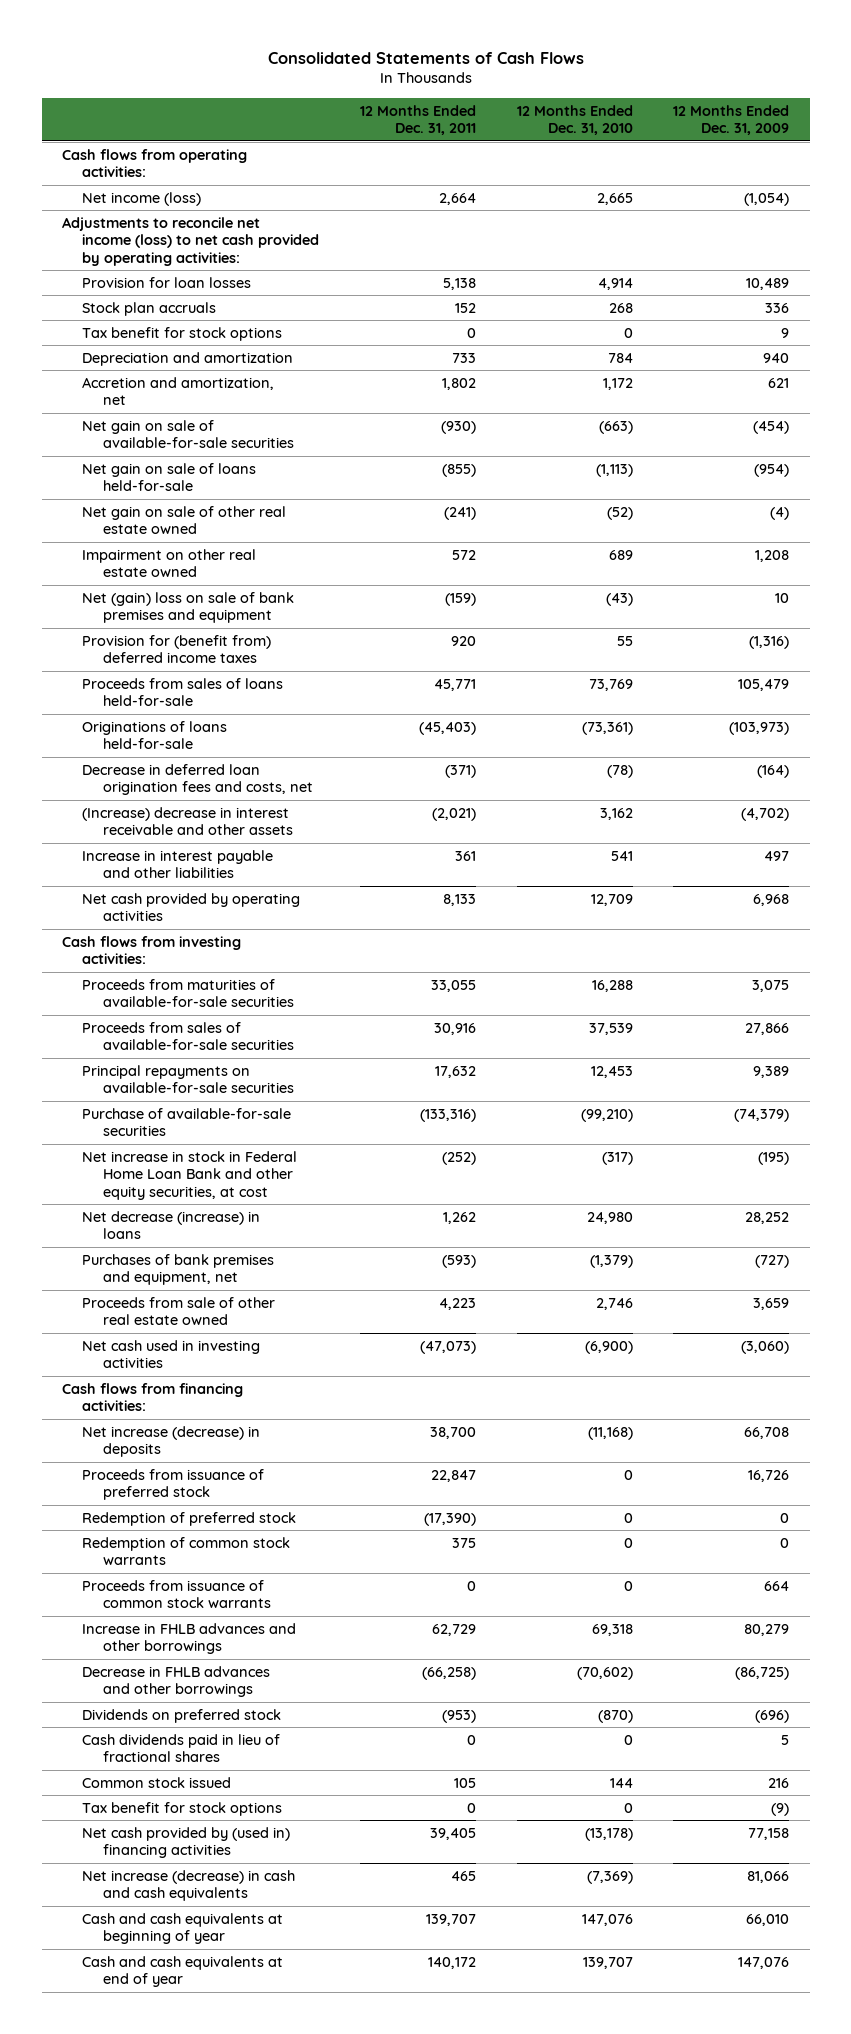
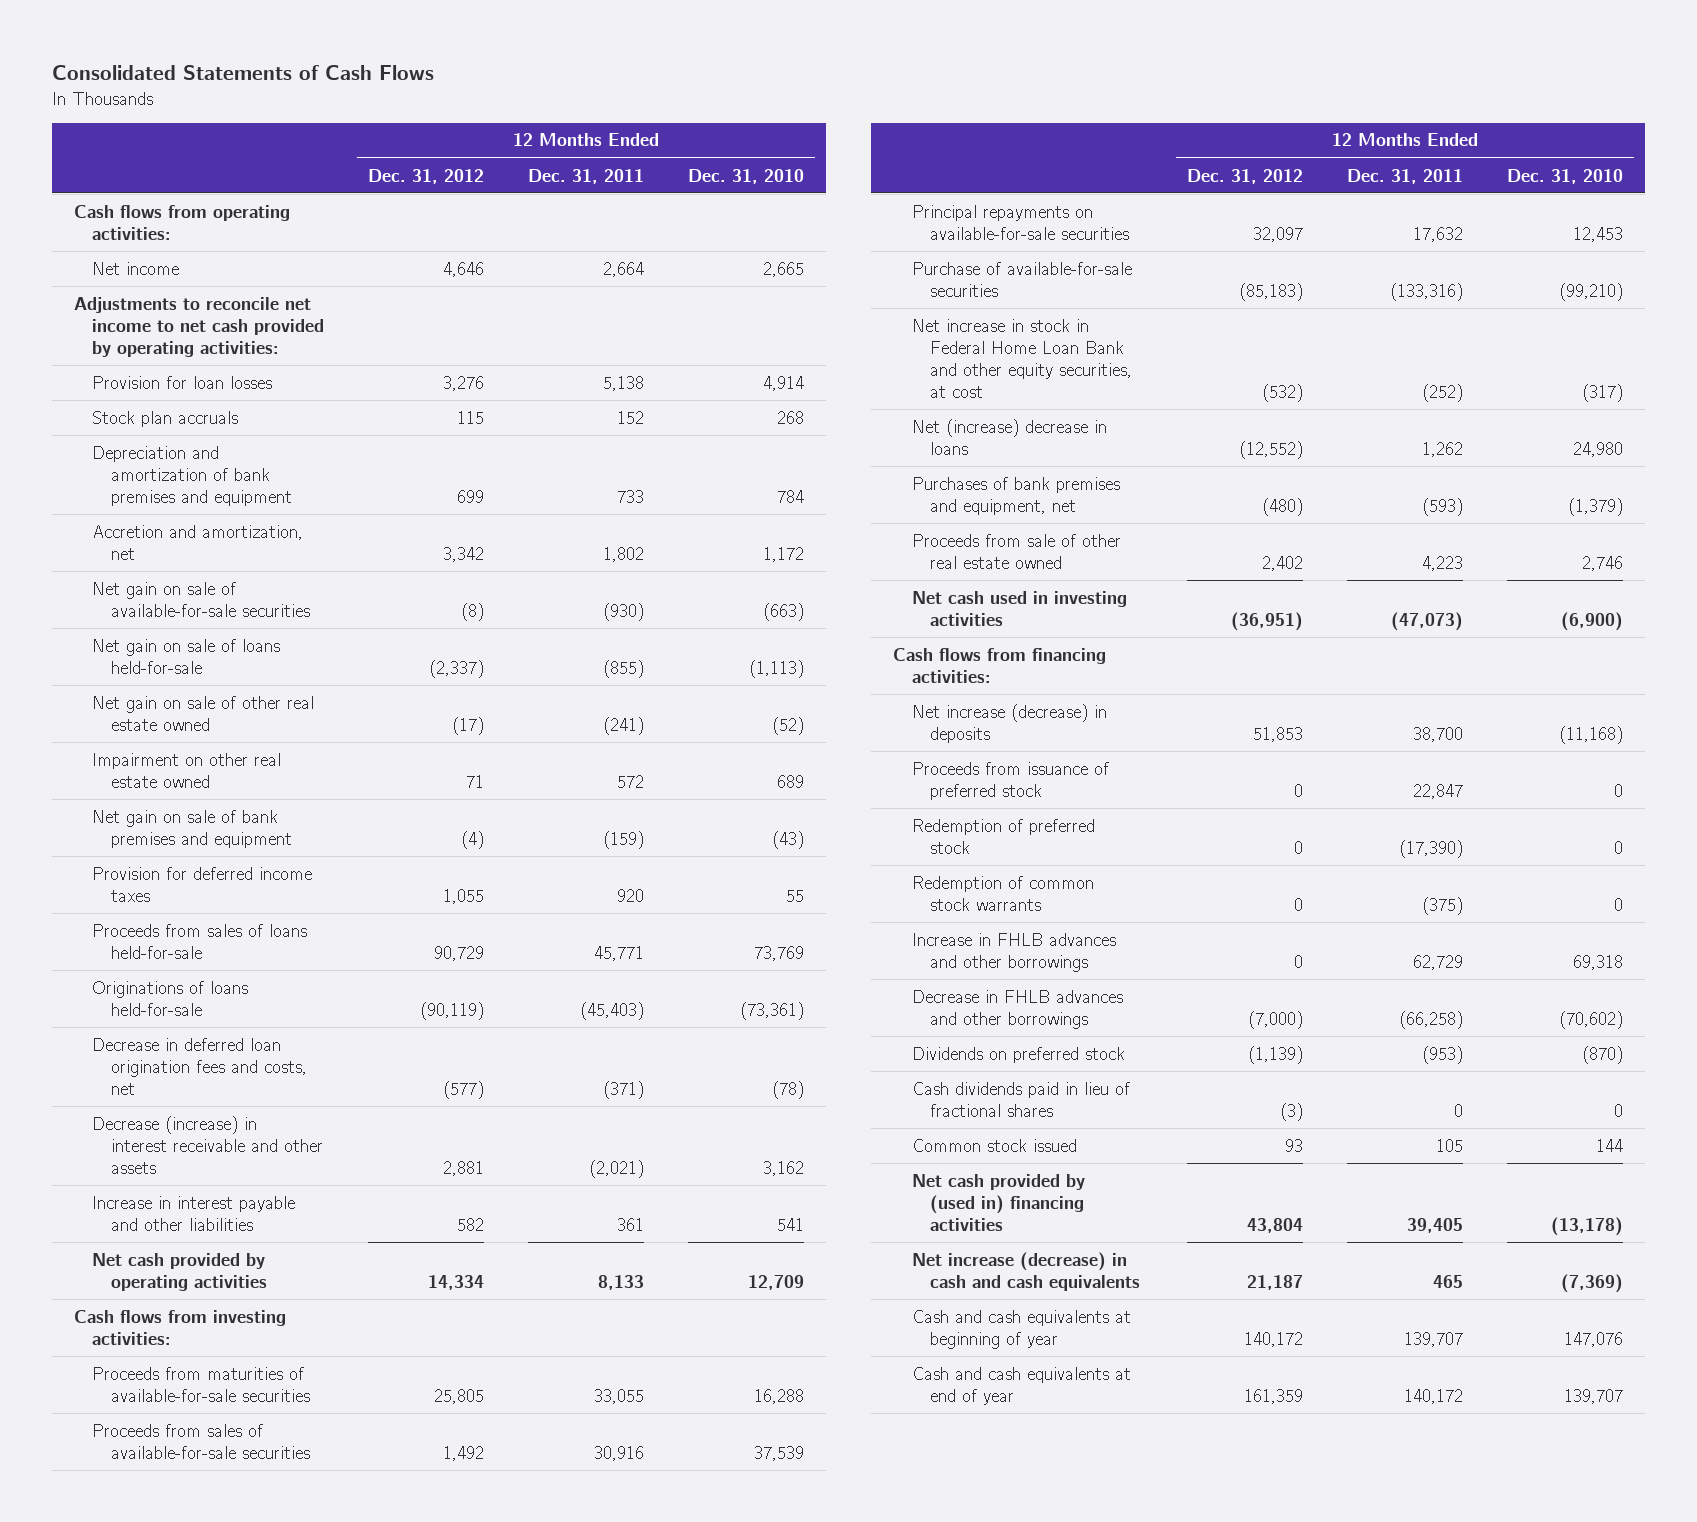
[673,104,790,136] 12 Months Ended Dec. 31, 2009 -> none
none -> [368,168,485,184] Dec. 31, 2012
[82,191,202,206] Net income (loss) -> [92,261,180,275] Net income
[61,216,320,266] Adjustments to reconcile net income (loss) to net cash provided by operating activities: -> [73,296,325,358] Adjustments to reconcile net income to net cash provided by operating activities:
[82,326,283,341] Tax benefit for stock options -> none
[82,351,294,366] Depreciation and amortization -> [92,445,292,507] Depreciation and amortization of bank premises and equipment
[82,591,295,624] Net (gain) loss on sale of bank premises and equipment -> [92,809,292,848] Net gain on sale of bank premises and equipment
[82,634,272,664] Provision for (benefit from) deferred income taxes -> [92,866,313,902] Provision for deferred income taxes
[82,806,293,836] (Increase) decrease in interest receivable and other assets -> [92,1115,323,1175] Decrease (increase) in interest receivable and other assets
[82,1210,261,1240] Net decrease (increase) in loans -> [911,418,1107,455] Net (increase) decrease in loans
[82,1579,271,1609] Proceeds from issuance of common stock warrants -> none
[452,1537,477,1548] 375 -> [1422,896,1464,915] (375)
[82,1801,283,1816] Tax benefit for stock options -> none

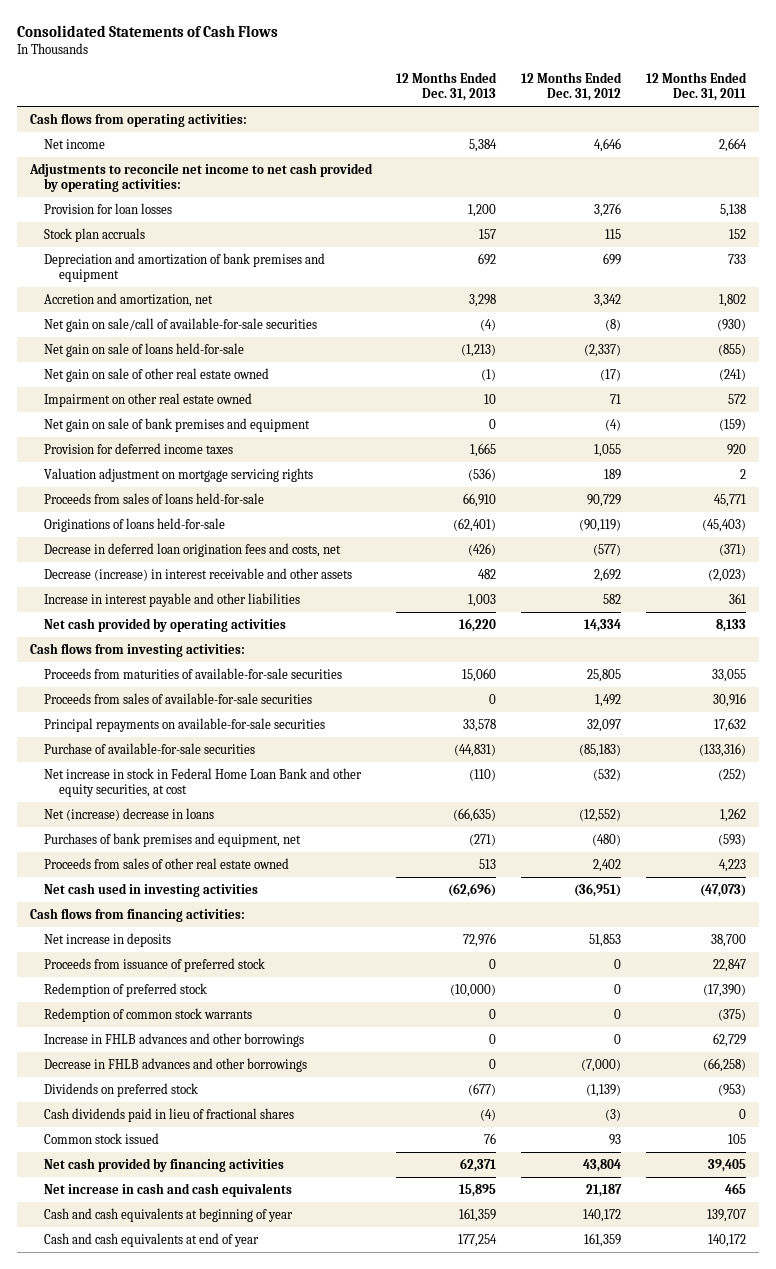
[687,168,804,184] Dec. 31, 2010 -> none
none -> [396,72,498,102] 12 Months Ended Dec. 31, 2013
[92,581,310,617] Net gain on sale of available-for-sale securities -> [44,317,318,332] Net gain on sale/call of available-for-sale securities
none -> [44,467,314,482] Valuation adjustment on mortgage servicing rights
[443,1161,485,1177] 2,881 -> [594,567,622,582] 2,692
[588,1160,644,1179] (2,021) -> [708,568,747,582] (2,023)
[911,533,1121,569] Proceeds from sale of other real estate owned -> [44,857,290,869] Proceeds from sales of other real estate owned
[911,703,1107,743] Net increase (decrease) in deposits -> [44,932,172,947] Net increase in deposits
[911,1173,1085,1232] Net cash provided by (used in) financing activities -> [44,1157,285,1172] Net cash provided by financing activities
[911,1251,1141,1291] Net increase (decrease) in cash and cash equivalents -> [44,1182,293,1197] Net increase in cash and cash equivalents

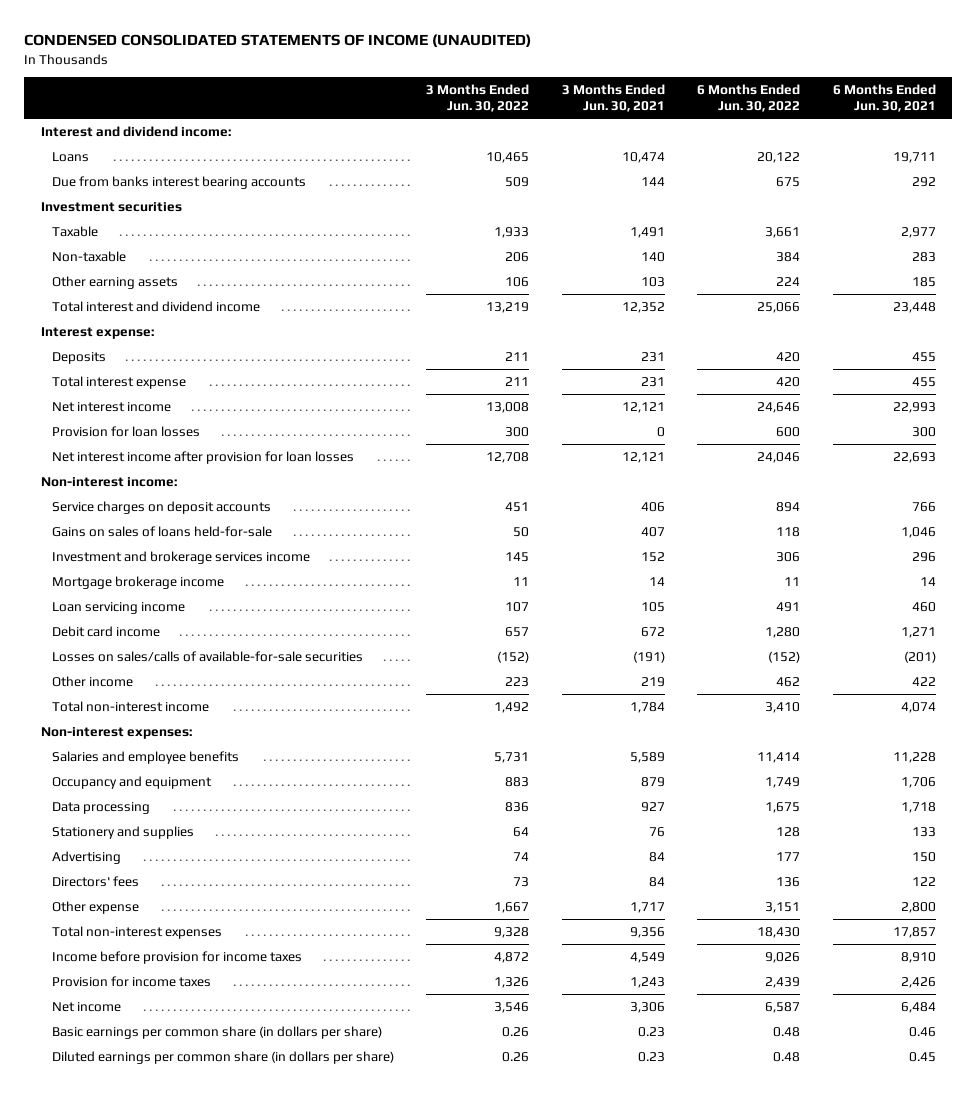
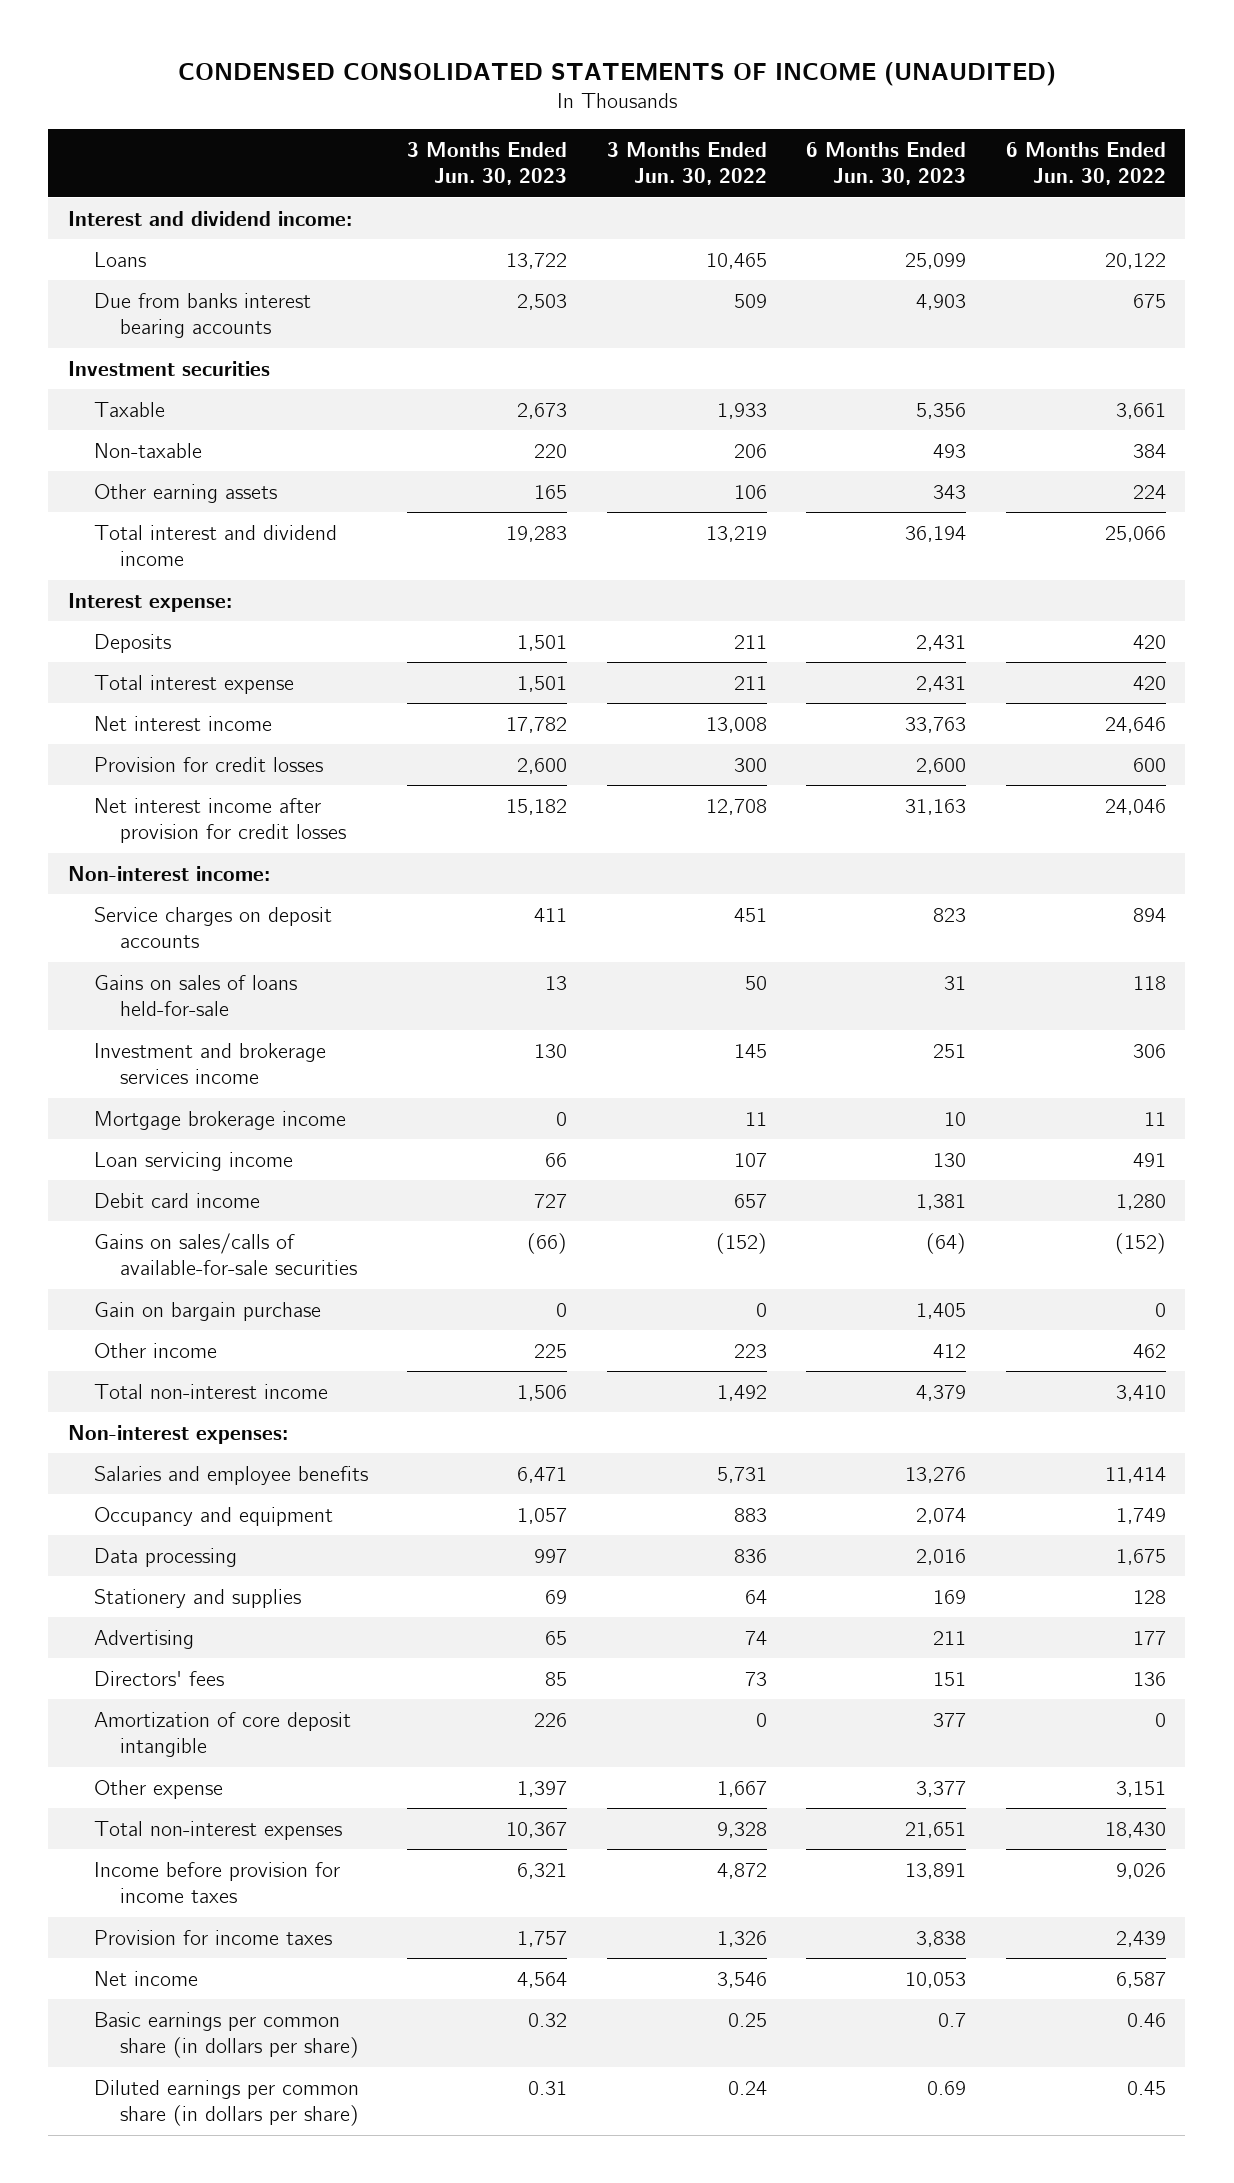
[561,84,665,113] 3 Months Ended Jun. 30, 2021 -> none
[832,84,936,113] 6 Months Ended Jun. 30, 2021 -> none
none -> [407,141,568,186] 3 Months Ended Jun. 30, 2023
none -> [806,141,967,186] 6 Months Ended Jun. 30, 2023
[51,425,200,437] Provision for loan losses -> [93,756,323,772] Provision for credit losses
[51,450,354,464] Net interest income after provision for loan losses -> [93,797,346,844] Net interest income after provision for credit losses
[51,650,363,662] Losses on sales/calls of available-for-sale securities -> [93,1232,357,1276] Gains on sales/calls of available-for-sale securities
none -> [93,1301,321,1321] Gain on bargain purchase
none -> [93,1711,351,1758] Amortization of core deposit intangible
[502,1026,530,1037] 0.26 -> [727,2012,767,2027] 0.25
[773,1026,801,1037] 0.48 -> [1126,2012,1166,2027] 0.46
[502,1051,530,1062] 0.26 -> [727,2080,767,2095] 0.24
[773,1051,801,1062] 0.48 -> [1126,2080,1166,2095] 0.45

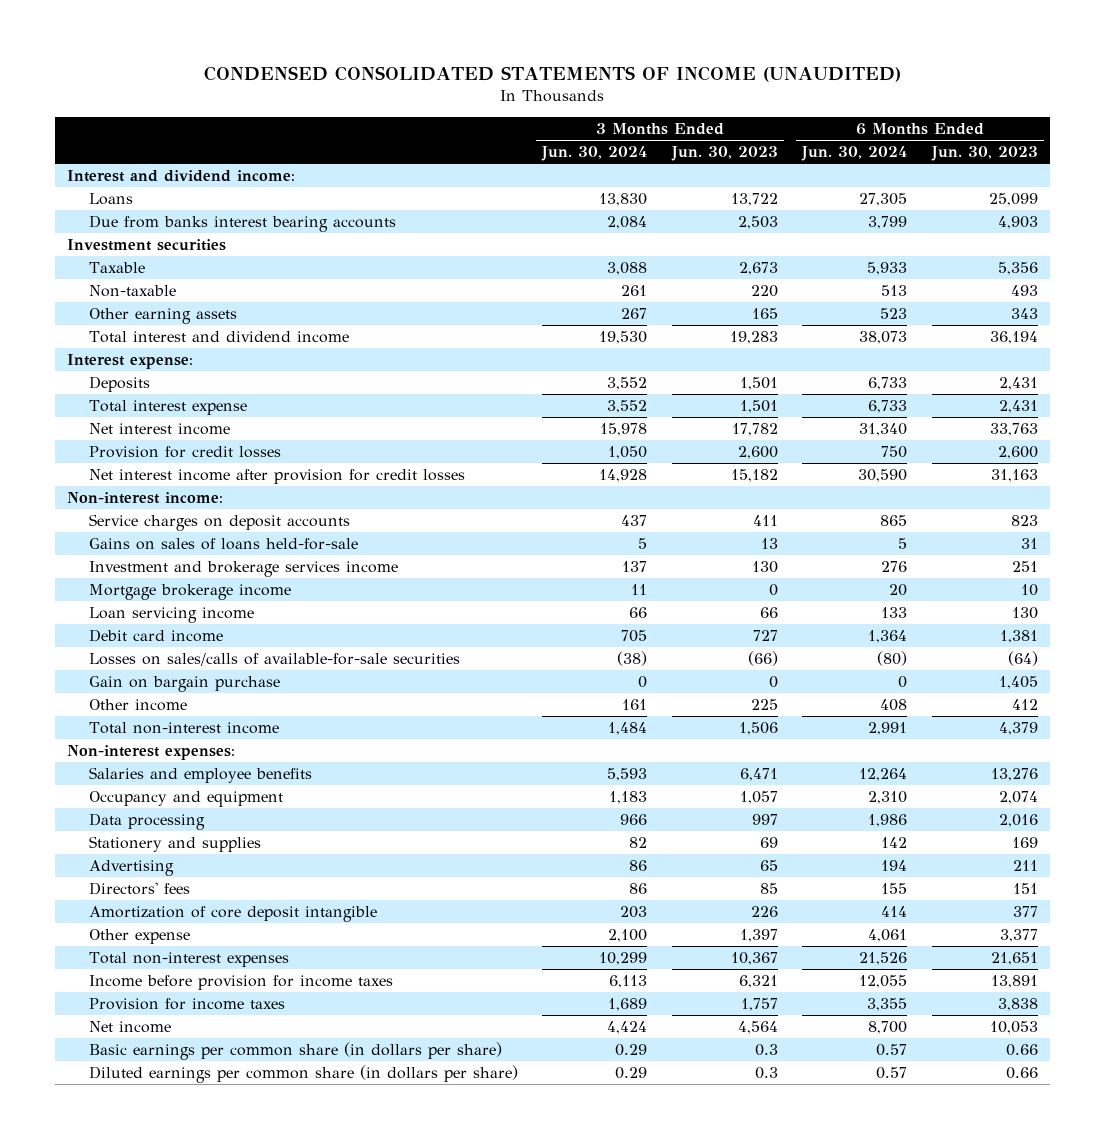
[606,141,767,186] 3 Months Ended Jun. 30, 2022 -> none
[1005,141,1166,186] 6 Months Ended Jun. 30, 2022 -> none
none -> [541,146,648,162] Jun. 30, 2024
none -> [801,146,908,162] Jun. 30, 2024
[93,1232,357,1276] Gains on sales/calls of available-for-sale securities -> [88,653,460,667] Losses on sales/calls of available-for-sale securities
[528,2012,568,2027] 0.32 -> [754,1044,778,1057] 0.3
[938,2012,967,2027] 0.7 -> [1005,1044,1038,1057] 0.66
[528,2080,568,2095] 0.31 -> [754,1067,778,1080] 0.3
[927,2080,967,2095] 0.69 -> [1005,1067,1038,1080] 0.66

